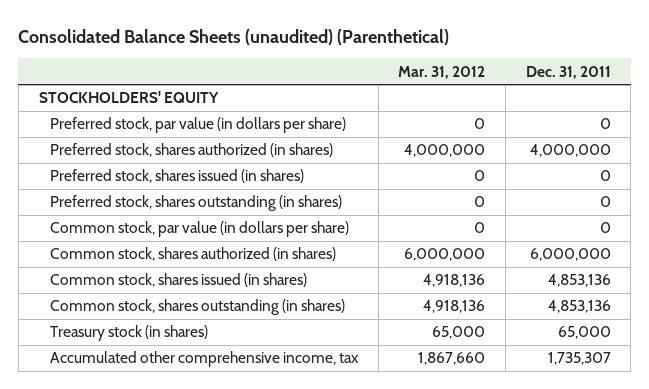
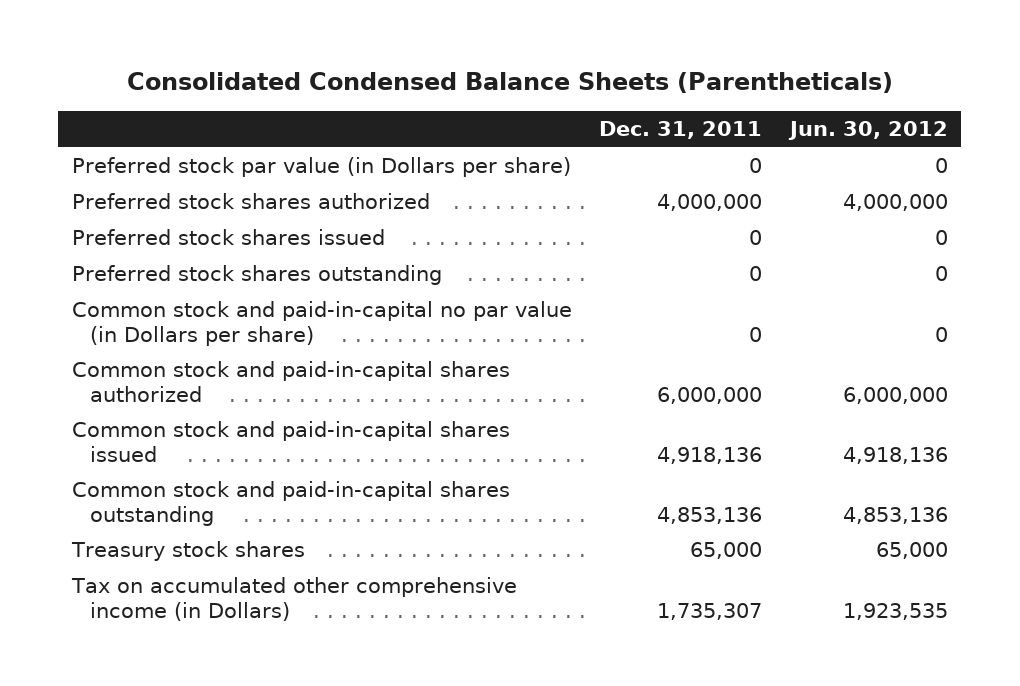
[18,28,450,45] Consolidated Balance Sheets (unaudited) (Parenthetical) -> [126,72,893,94] Consolidated Condensed Balance Sheets (Parentheticals)
[398,65,486,79] Mar. 31, 2012 -> none
none -> [787,121,948,141] Jun. 30, 2012
[38,91,219,104] STOCKHOLDERS' EQUITY -> none
[49,117,346,134] Preferred stock, par value (in dollars per share) -> [72,157,572,178] Preferred stock par value (in Dollars per share)
[49,143,333,158] Preferred stock, shares authorized (in shares) -> [72,193,431,210] Preferred stock shares authorized
[49,169,304,184] Preferred stock, shares issued (in shares) -> [72,229,386,246] Preferred stock shares issued
[49,195,342,212] Preferred stock, shares outstanding (in shares) -> [72,265,443,286] Preferred stock shares outstanding
[49,221,349,238] Common stock, par value (in dollars per share) -> [72,301,573,346] Common stock and paid-in-capital no par value (in Dollars per share)
[49,247,336,262] Common stock, shares authorized (in shares) -> [72,361,511,402] Common stock and paid-in-capital shares authorized
[49,273,307,288] Common stock, shares issued (in shares) -> [72,421,511,462] Common stock and paid-in-capital shares issued
[547,274,611,288] 4,853,136 -> [657,446,763,464] 4,918,136
[49,299,345,316] Common stock, shares outstanding (in shares) -> [72,481,511,526] Common stock and paid-in-capital shares outstanding
[49,325,208,342] Treasury stock (in shares) -> [71,541,306,562] Treasury stock shares
[49,351,359,368] Accumulated other comprehensive income, tax -> [71,577,518,621] Tax on accumulated other comprehensive income (in Dollars)

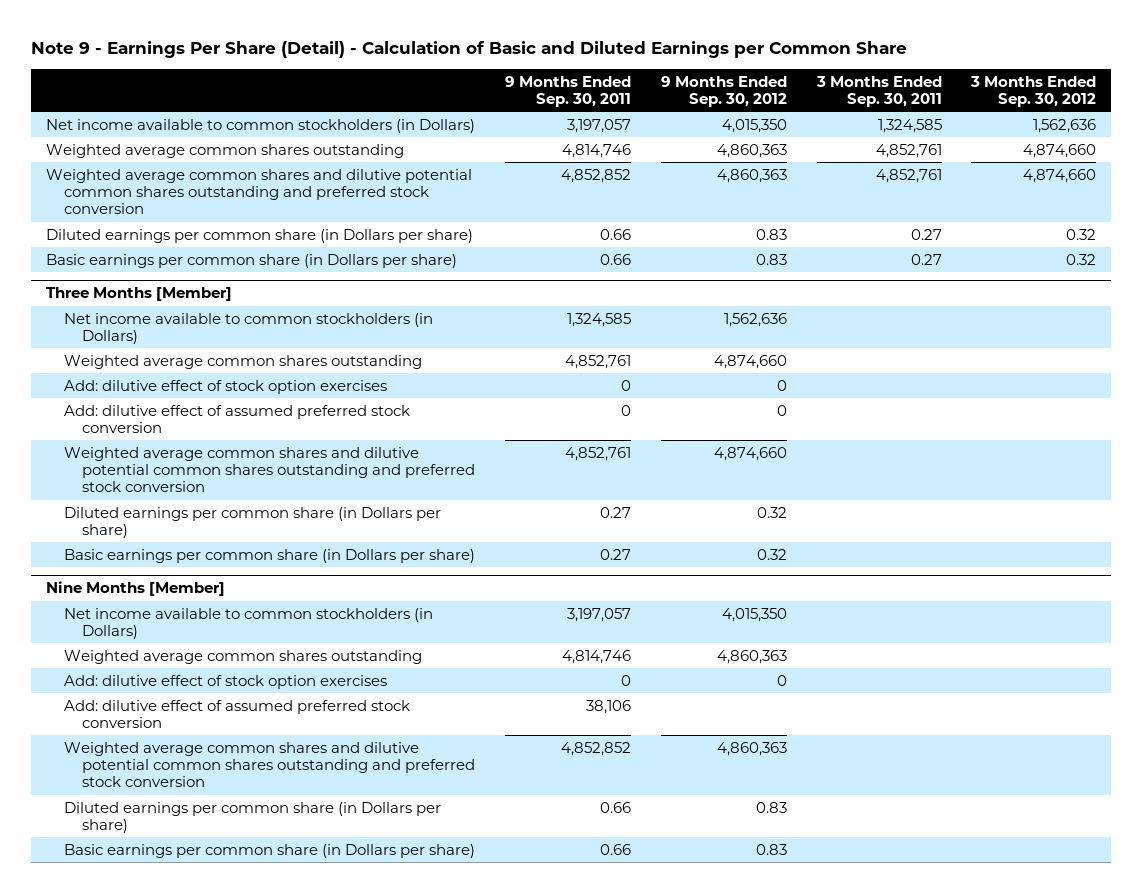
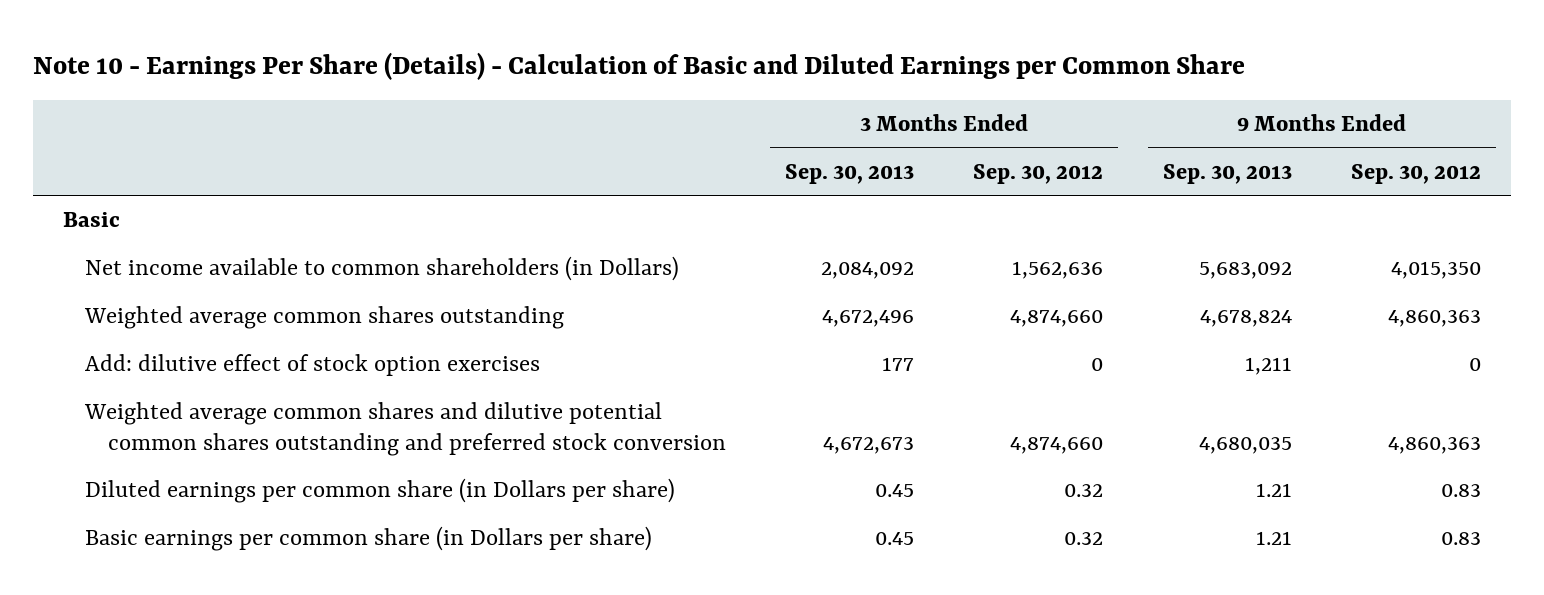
[31,41,908,59] Note 9 - Earnings Per Share (Detail) - Calculation of Basic and Diluted Earnings per Common Share -> [33,51,1246,80] Note 10 - Earnings Per Share (Details) - Calculation of Basic and Diluted Earnings per Common Share
[505,75,632,108] 9 Months Ended Sep. 30, 2011 -> none
[815,75,942,108] 3 Months Ended Sep. 30, 2011 -> none
none -> [785,163,915,184] Sep. 30, 2013
none -> [1162,163,1292,184] Sep. 30, 2013
none -> [62,212,120,228] Basic
[46,118,476,133] Net income available to common stockholders (in Dollars) -> [85,256,680,282] Net income available to common shareholders (in Dollars)
none -> [85,354,541,377] Add: dilutive effect of stock option exercises
[46,287,233,302] Three Months [Member] -> none
[63,312,433,345] Net income available to common stockholders (in Dollars) -> none
[63,354,422,369] Weighted average common shares outstanding -> none
[63,379,387,394] Add: dilutive effect of stock option exercises -> none
[63,404,410,434] Add: dilutive effect of assumed preferred stock conversion -> none
[63,446,475,493] Weighted average common shares and dilutive potential common shares outstanding and preferred stock conversion -> none
[63,506,441,539] Diluted earnings per common share (in Dollars per share) -> none
[63,548,475,563] Basic earnings per common share (in Dollars per share) -> none
[46,581,226,597] Nine Months [Member] -> none
[63,607,433,640] Net income available to common stockholders (in Dollars) -> none
[63,649,422,664] Weighted average common shares outstanding -> none
[63,674,387,689] Add: dilutive effect of stock option exercises -> none
[63,699,410,729] Add: dilutive effect of assumed preferred stock conversion -> none
[63,741,475,788] Weighted average common shares and dilutive potential common shares outstanding and preferred stock conversion -> none
[63,801,441,834] Diluted earnings per common share (in Dollars per share) -> none
[63,843,475,858] Basic earnings per common share (in Dollars per share) -> none

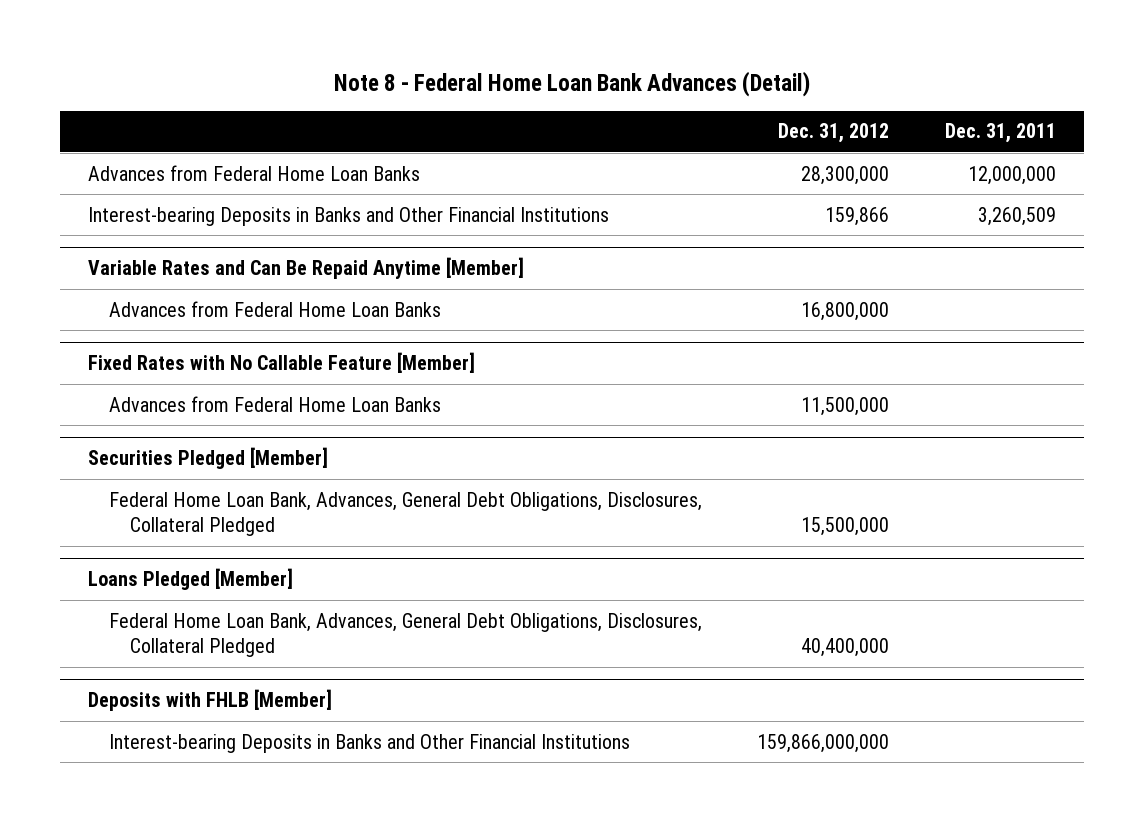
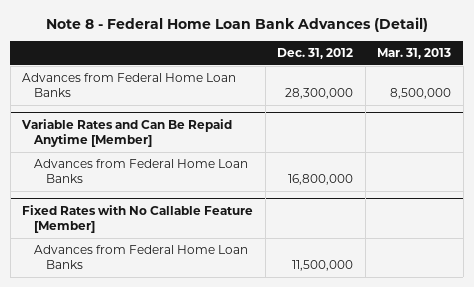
[945,123,1057,144] Dec. 31, 2011 -> none
none -> [377,48,452,60] Mar. 31, 2013
[87,206,609,226] Interest-bearing Deposits in Banks and Other Financial Institutions -> none
[87,447,328,470] Securities Pledged [Member] -> none
[108,491,702,537] Federal Home Loan Bank, Advances, General Debt Obligations, Disclosures, Collateral Pledged -> none
[87,568,293,591] Loans Pledged [Member] -> none
[108,612,702,658] Federal Home Loan Bank, Advances, General Debt Obligations, Disclosures, Collateral Pledged -> none
[87,689,332,712] Deposits with FHLB [Member] -> none
[108,733,630,753] Interest-bearing Deposits in Banks and Other Financial Institutions -> none

